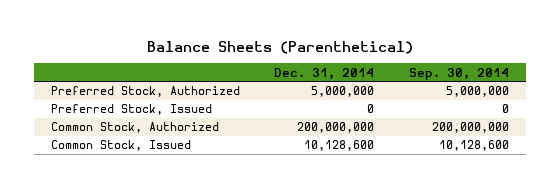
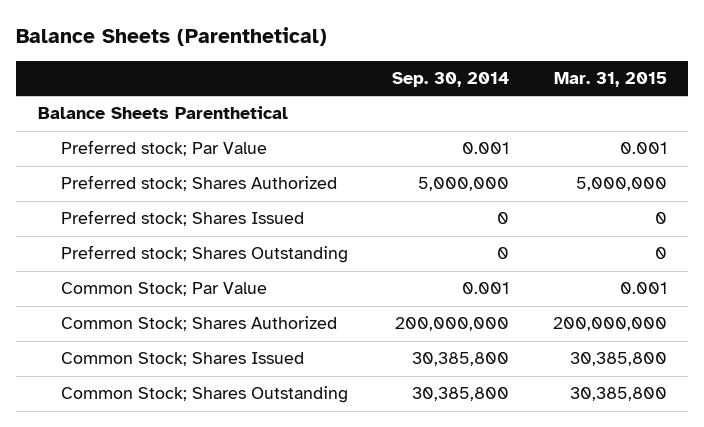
[274,67,375,80] Dec. 31, 2014 -> none
none -> [553,72,667,88] Mar. 31, 2015
none -> [37,106,288,120] Balance Sheets Parenthetical
none -> [61,140,268,157] Preferred stock; Par Value
[51,86,241,98] Preferred Stock, Authorized -> [61,175,338,192] Preferred stock; Shares Authorized
[51,104,213,116] Preferred Stock, Issued -> [61,210,305,227] Preferred stock; Shares Issued
none -> [61,245,349,264] Preferred stock; Shares Outstanding
none -> [61,282,268,297] Common Stock; Par Value
[51,122,220,134] Common Stock, Authorized -> [61,316,338,332] Common Stock; Shares Authorized
[51,140,192,152] Common Stock, Issued -> [61,352,305,367] Common Stock; Shares Issued
[438,140,509,152] 10,128,600 -> [411,352,509,367] 30,385,800
none -> [61,386,349,404] Common Stock; Shares Outstanding

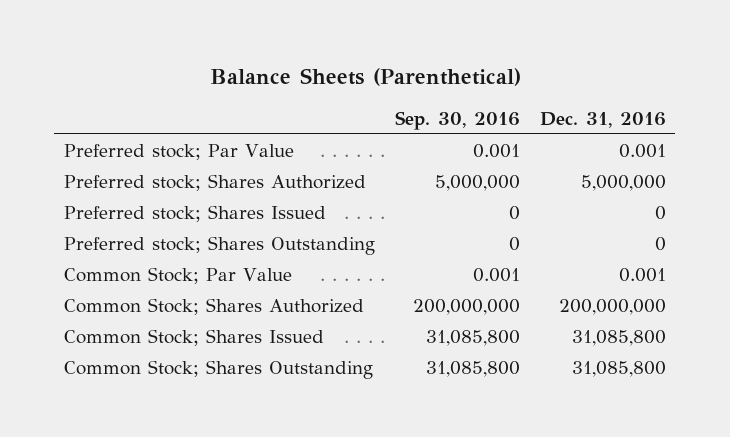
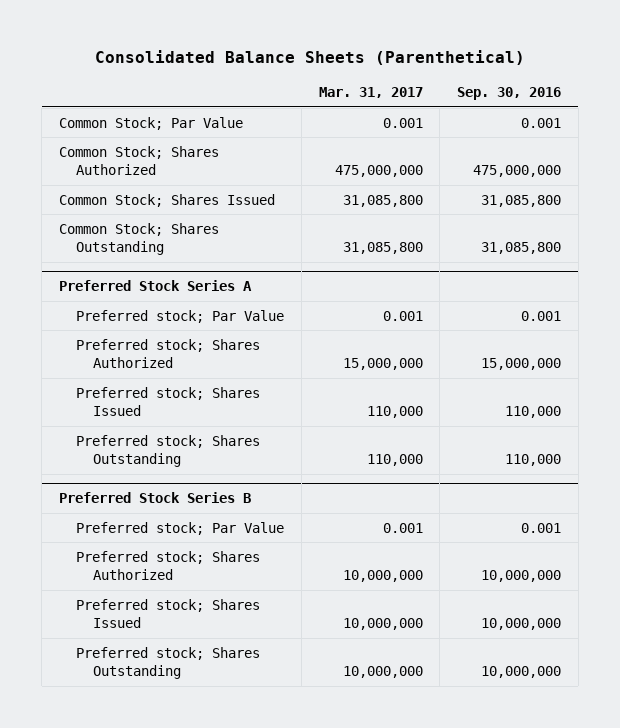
[209,67,521,86] Balance Sheets (Parenthetical) -> [94,50,525,66] Consolidated Balance Sheets (Parenthetical)
[539,111,666,128] Dec. 31, 2016 -> none
none -> [318,87,423,99] Mar. 31, 2017
[64,144,295,161] Preferred stock; Par Value -> none
[64,174,367,192] Preferred stock; Shares Authorized -> none
[64,205,327,223] Preferred stock; Shares Issued -> none
[64,236,376,256] Preferred stock; Shares Outstanding -> none
[412,299,520,316] 200,000,000 -> [472,165,561,178] 475,000,000
none -> [58,279,252,291] Preferred Stock Series A
none -> [76,309,285,323] Preferred stock; Par Value
none -> [76,338,261,369] Preferred stock; Shares Authorized
none -> [76,386,261,417] Preferred stock; Shares Issued
none -> [76,434,261,468] Preferred stock; Shares Outstanding
none -> [58,491,251,503] Preferred Stock Series B
none -> [76,521,285,535] Preferred stock; Par Value
none -> [76,550,261,581] Preferred stock; Shares Authorized
none -> [76,598,261,629] Preferred stock; Shares Issued
none -> [76,646,261,680] Preferred stock; Shares Outstanding

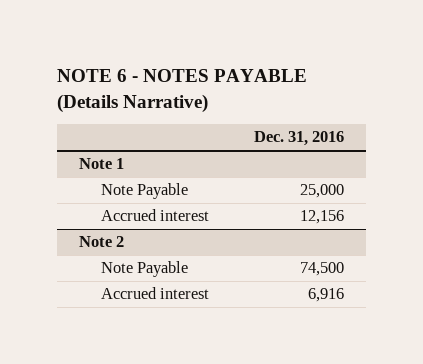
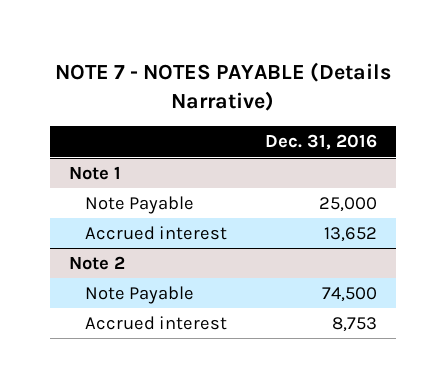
[56,69,307,113] NOTE 6 - NOTES PAYABLE (Details Narrative) -> [54,61,391,111] NOTE 7 - NOTES PAYABLE (Details Narrative)
[299,210,344,225] 12,156 -> [323,227,377,243] 13,652
[307,288,344,303] 6,916 -> [331,317,377,333] 8,753

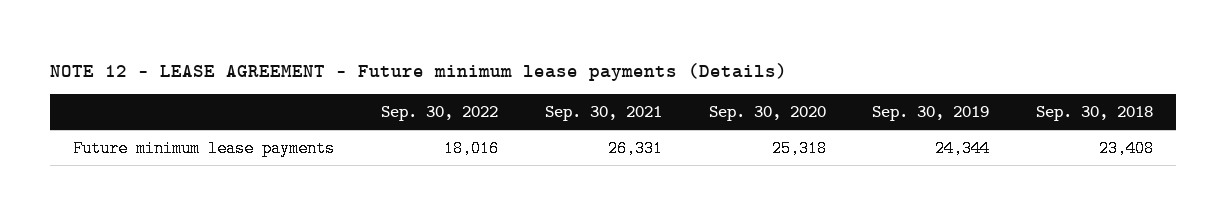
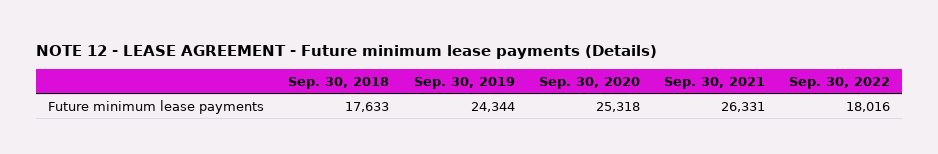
[1099,139,1155,157] 23,408 -> [345,101,390,112] 17,633

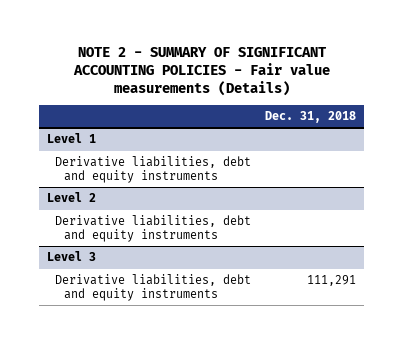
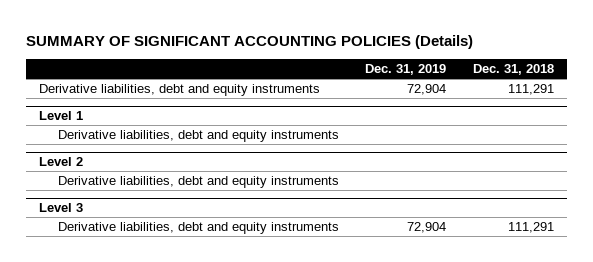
[72,47,330,97] NOTE 2 - SUMMARY OF SIGNIFICANT ACCOUNTING POLICIES - Fair value measurements (Details) -> [26,35,474,50] SUMMARY OF SIGNIFICANT ACCOUNTING POLICIES (Details)
none -> [365,64,447,76] Dec. 31, 2019
none -> [39,84,321,97] Derivative liabilities, debt and equity instruments

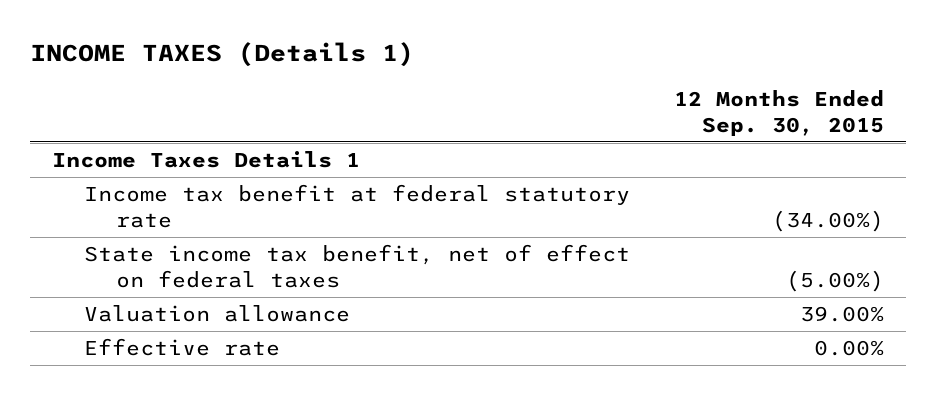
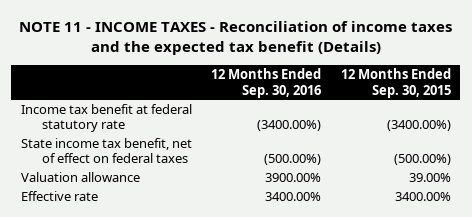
[30,42,415,68] INCOME TAXES (Details 1) -> [18,20,452,56] NOTE 11 - INCOME TAXES - Reconciliation of income taxes and the expected tax benefit (Details)
none -> [211,68,322,98] 12 Months Ended Sep. 30, 2016
[51,150,360,168] Income Taxes Details 1 -> none
[771,210,884,233] (34.00%) -> [386,120,451,132] (3400.00%)
[785,270,884,293] (5.00%) -> [393,154,451,166] (500.00%)
[813,339,884,356] 0.00% -> [394,192,451,202] 3400.00%

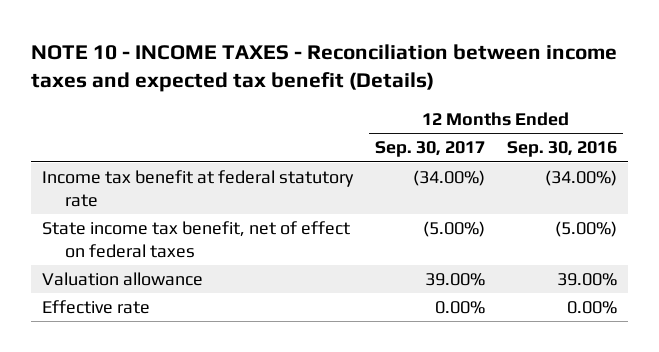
[18,20,452,56] NOTE 11 - INCOME TAXES - Reconciliation of income taxes and the expected tax benefit (Details) -> [30,43,617,92] NOTE 10 - INCOME TAXES - Reconciliation between income taxes and expected tax benefit (Details)
[340,68,451,98] 12 Months Ended Sep. 30, 2015 -> none
none -> [374,141,485,158] Sep. 30, 2017
[257,120,322,132] (3400.00%) -> [545,170,618,187] (34.00%)
[264,154,322,166] (500.00%) -> [555,221,618,238] (5.00%)
[265,173,322,183] 3900.00% -> [557,273,618,287] 39.00%
[265,192,322,202] 3400.00% -> [567,301,618,315] 0.00%

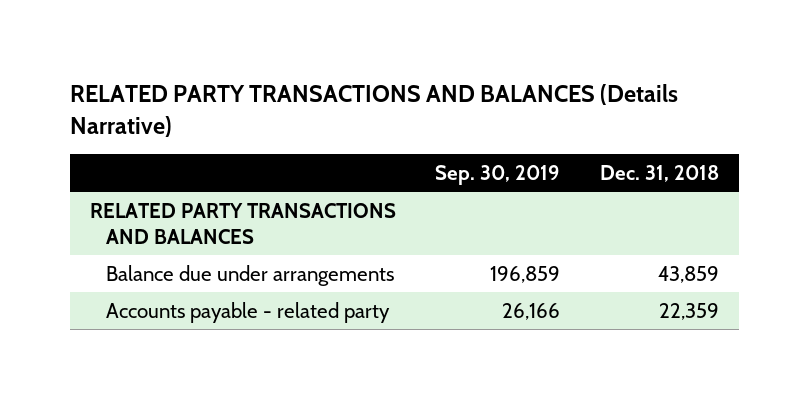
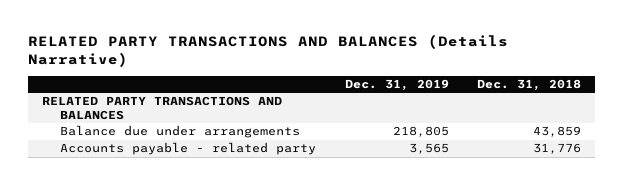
[435,164,561,185] Sep. 30, 2019 -> none
none -> [344,78,449,91] Dec. 31, 2019
[658,302,719,320] 22,359 -> [532,143,581,155] 31,776

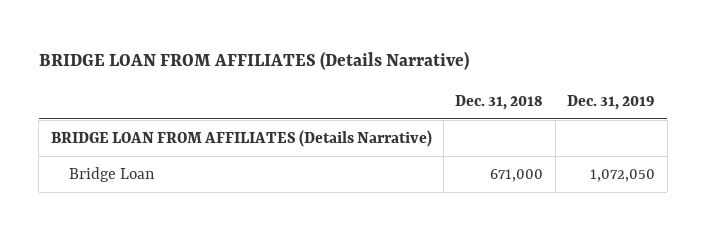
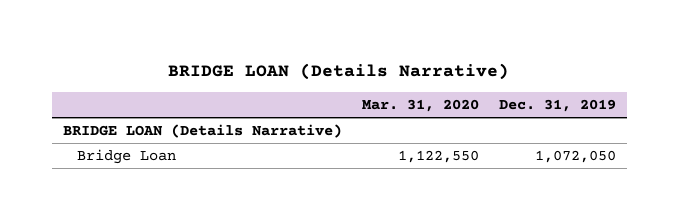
[38,50,469,70] BRIDGE LOAN FROM AFFILIATES (Details Narrative) -> [168,63,510,81] BRIDGE LOAN (Details Narrative)
[455,94,544,110] Dec. 31, 2018 -> none
none -> [361,99,479,113] Mar. 31, 2020
[50,129,432,147] BRIDGE LOAN FROM AFFILIATES (Details Narrative) -> [62,124,342,139] BRIDGE LOAN (Details Narrative)

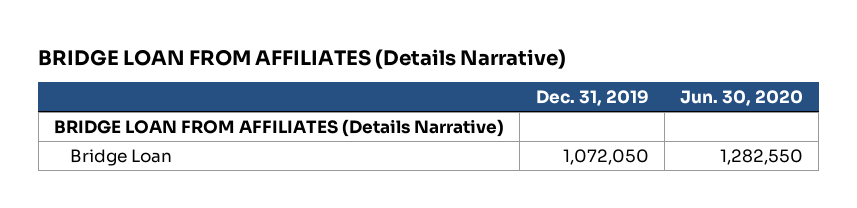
[168,63,510,81] BRIDGE LOAN (Details Narrative) -> [38,48,567,69] BRIDGE LOAN FROM AFFILIATES (Details Narrative)
[361,99,479,113] Mar. 31, 2020 -> none
none -> [680,90,804,107] Jun. 30, 2020
[62,124,342,139] BRIDGE LOAN (Details Narrative) -> [53,118,504,137] BRIDGE LOAN FROM AFFILIATES (Details Narrative)

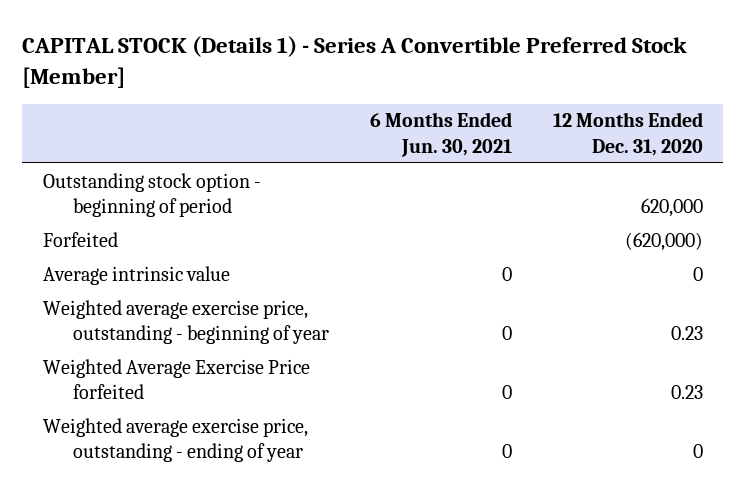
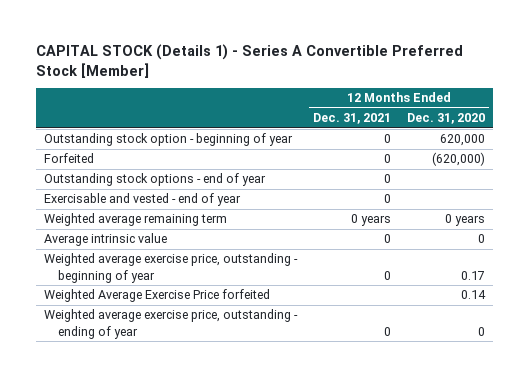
[370,112,513,157] 6 Months Ended Jun. 30, 2021 -> none
none -> [313,113,392,125] Dec. 31, 2021
[42,172,261,217] Outstanding stock option - beginning of period -> [44,133,294,147] Outstanding stock option - beginning of year
none -> [44,173,267,187] Outstanding stock options - end of year
none -> [44,193,242,207] Exercisable and vested - end of year
none -> [44,213,228,227] Weighted average remaining term
[671,325,704,340] 0.23 -> [460,270,485,280] 0.17
[671,384,704,399] 0.23 -> [460,290,486,300] 0.14

